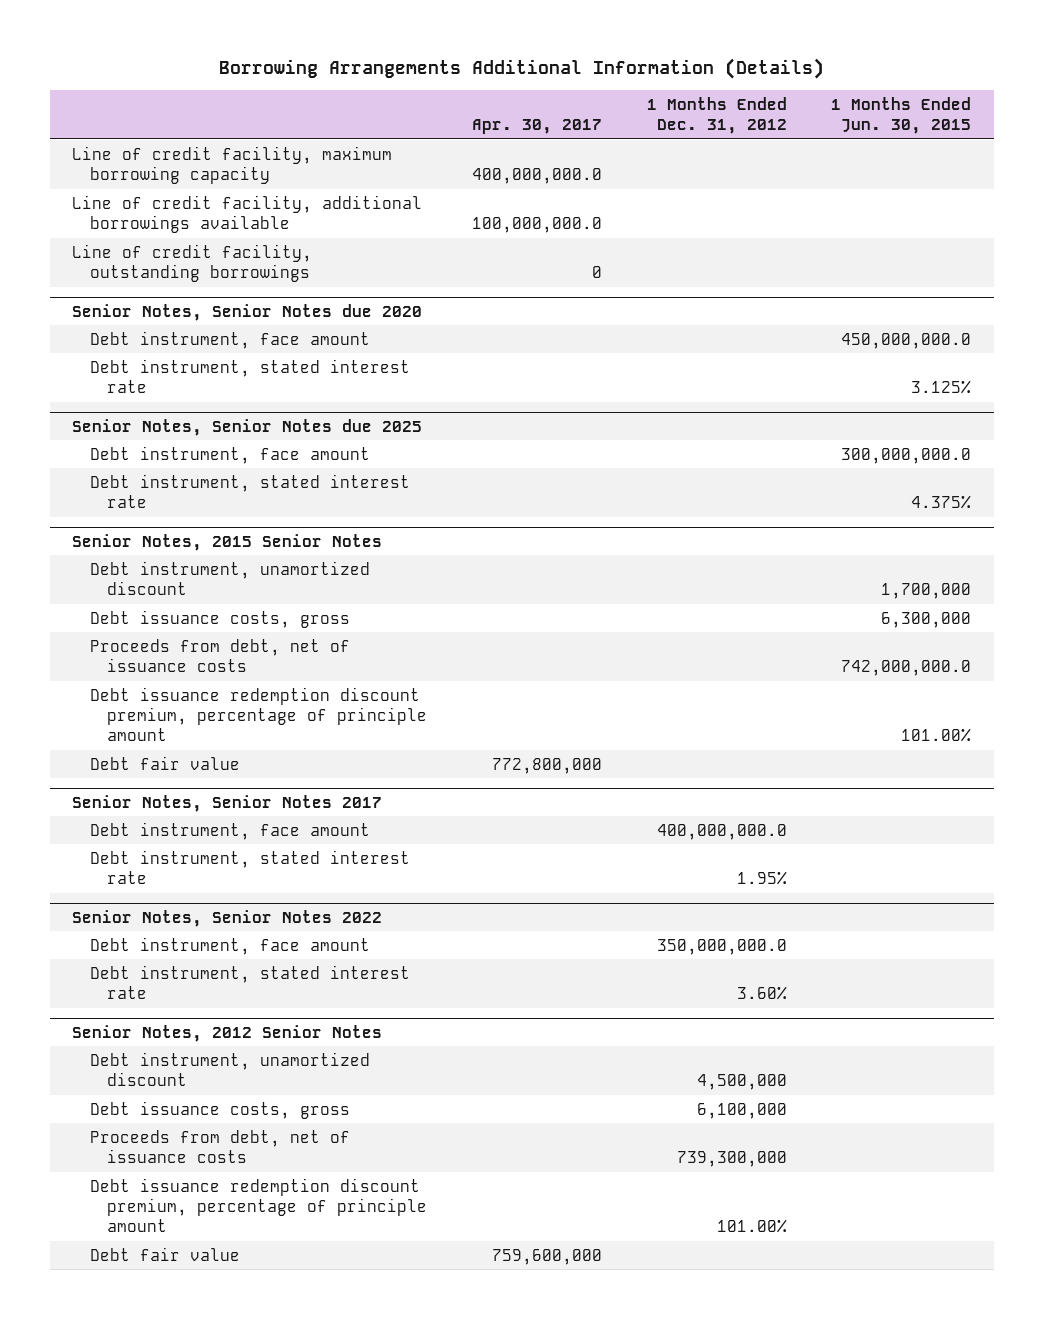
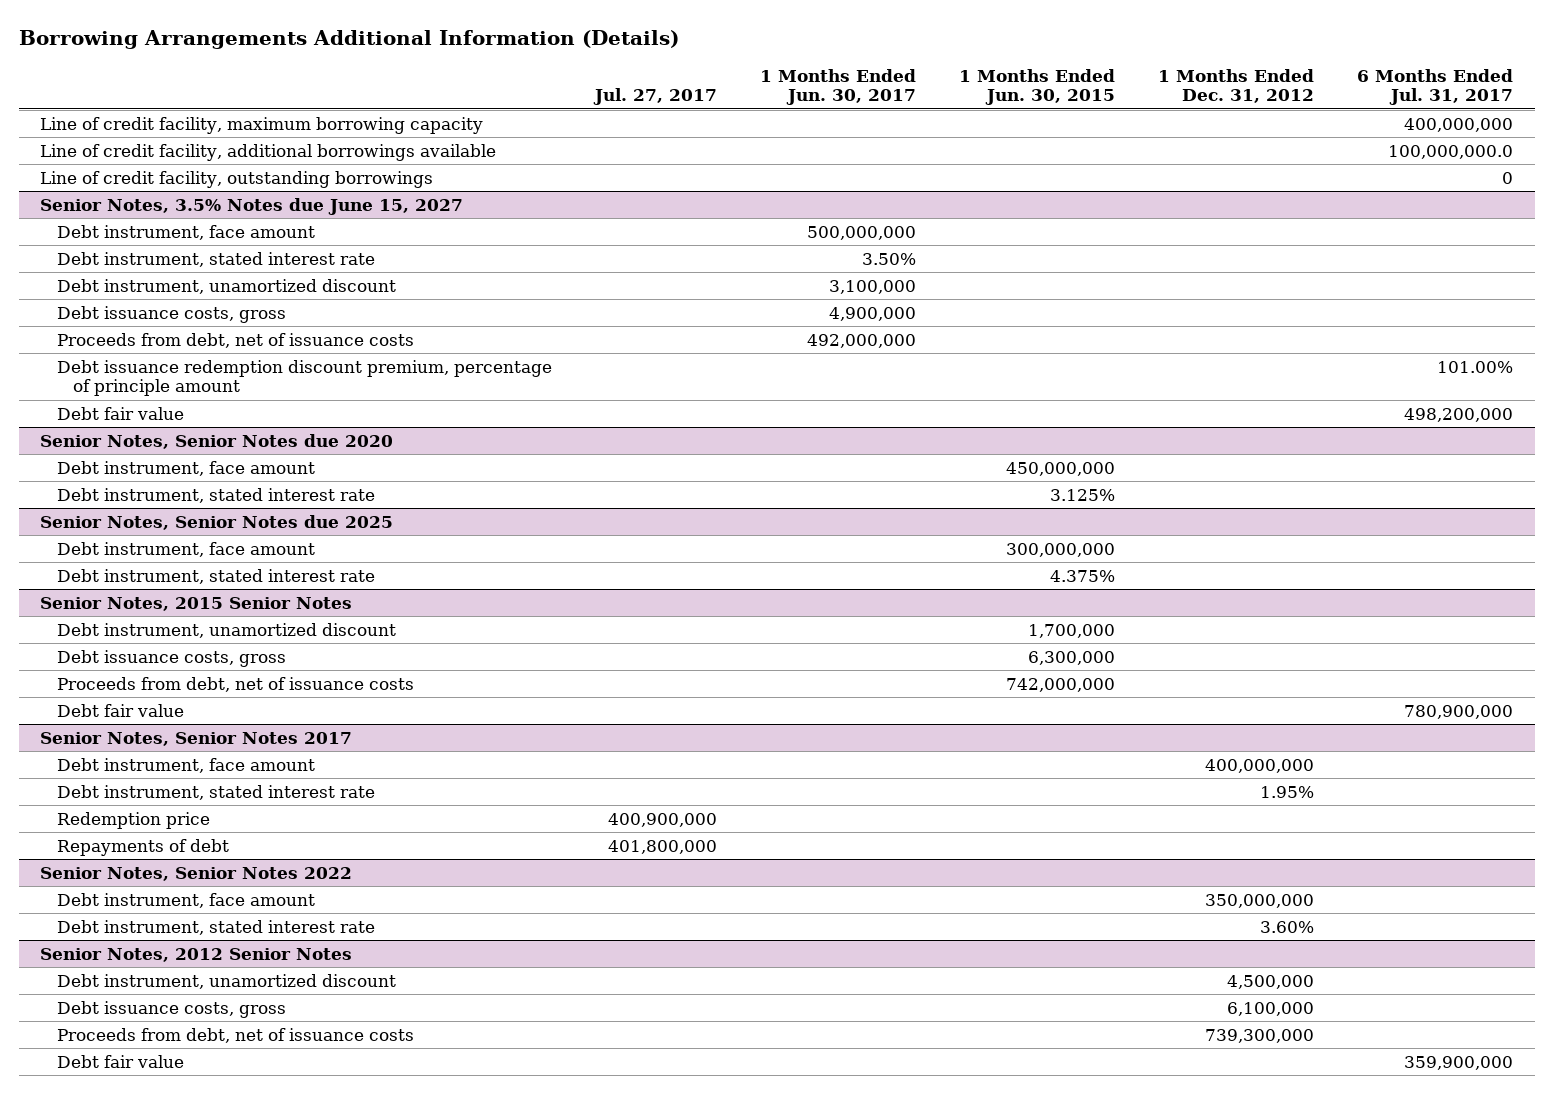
[472,119,603,135] Apr. 30, 2017 -> none
none -> [592,88,717,106] Jul. 27, 2017
none -> [759,68,916,106] 1 Months Ended Jun. 30, 2017
none -> [1357,68,1514,106] 6 Months Ended Jul. 31, 2017
none -> [40,197,464,215] Senior Notes, 3.5% Notes due June 15, 2027
none -> [56,224,315,240] Debt instrument, face amount
none -> [56,251,375,267] Debt instrument, stated interest rate
none -> [56,278,396,294] Debt instrument, unamortized discount
none -> [56,305,286,323] Debt issuance costs, gross
none -> [56,332,414,348] Proceeds from debt, net of issuance costs
none -> [56,359,552,397] Debt issuance redemption discount premium, percentage of principle amount
none -> [56,406,184,420] Debt fair value
[841,332,972,349] 450,000,000.0 -> [1006,461,1116,476] 450,000,000
[841,447,972,464] 300,000,000.0 -> [1006,542,1116,557] 300,000,000
[89,686,428,742] Debt issuance redemption discount premium, percentage of principle amount -> none
[841,659,972,676] 742,000,000.0 -> [1006,677,1116,692] 742,000,000
[656,823,787,840] 400,000,000.0 -> [1205,758,1315,773] 400,000,000
none -> [56,811,210,829] Redemption price
none -> [56,838,229,856] Repayments of debt
[656,938,787,955] 350,000,000.0 -> [1205,893,1315,908] 350,000,000
[89,1177,428,1233] Debt issuance redemption discount premium, percentage of principle amount -> none

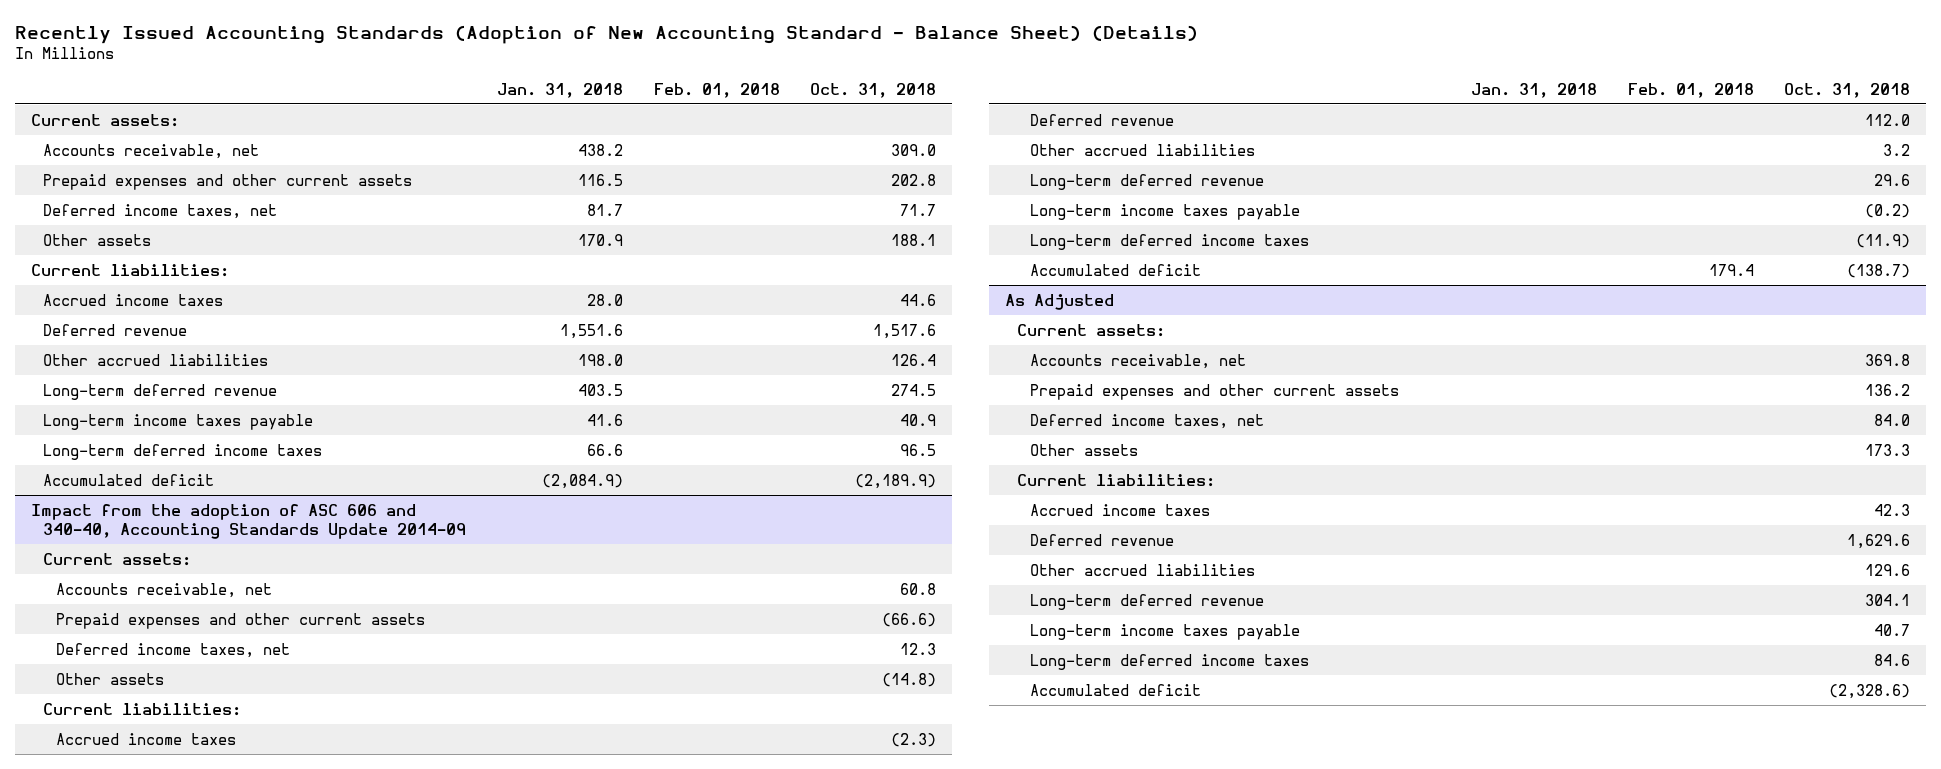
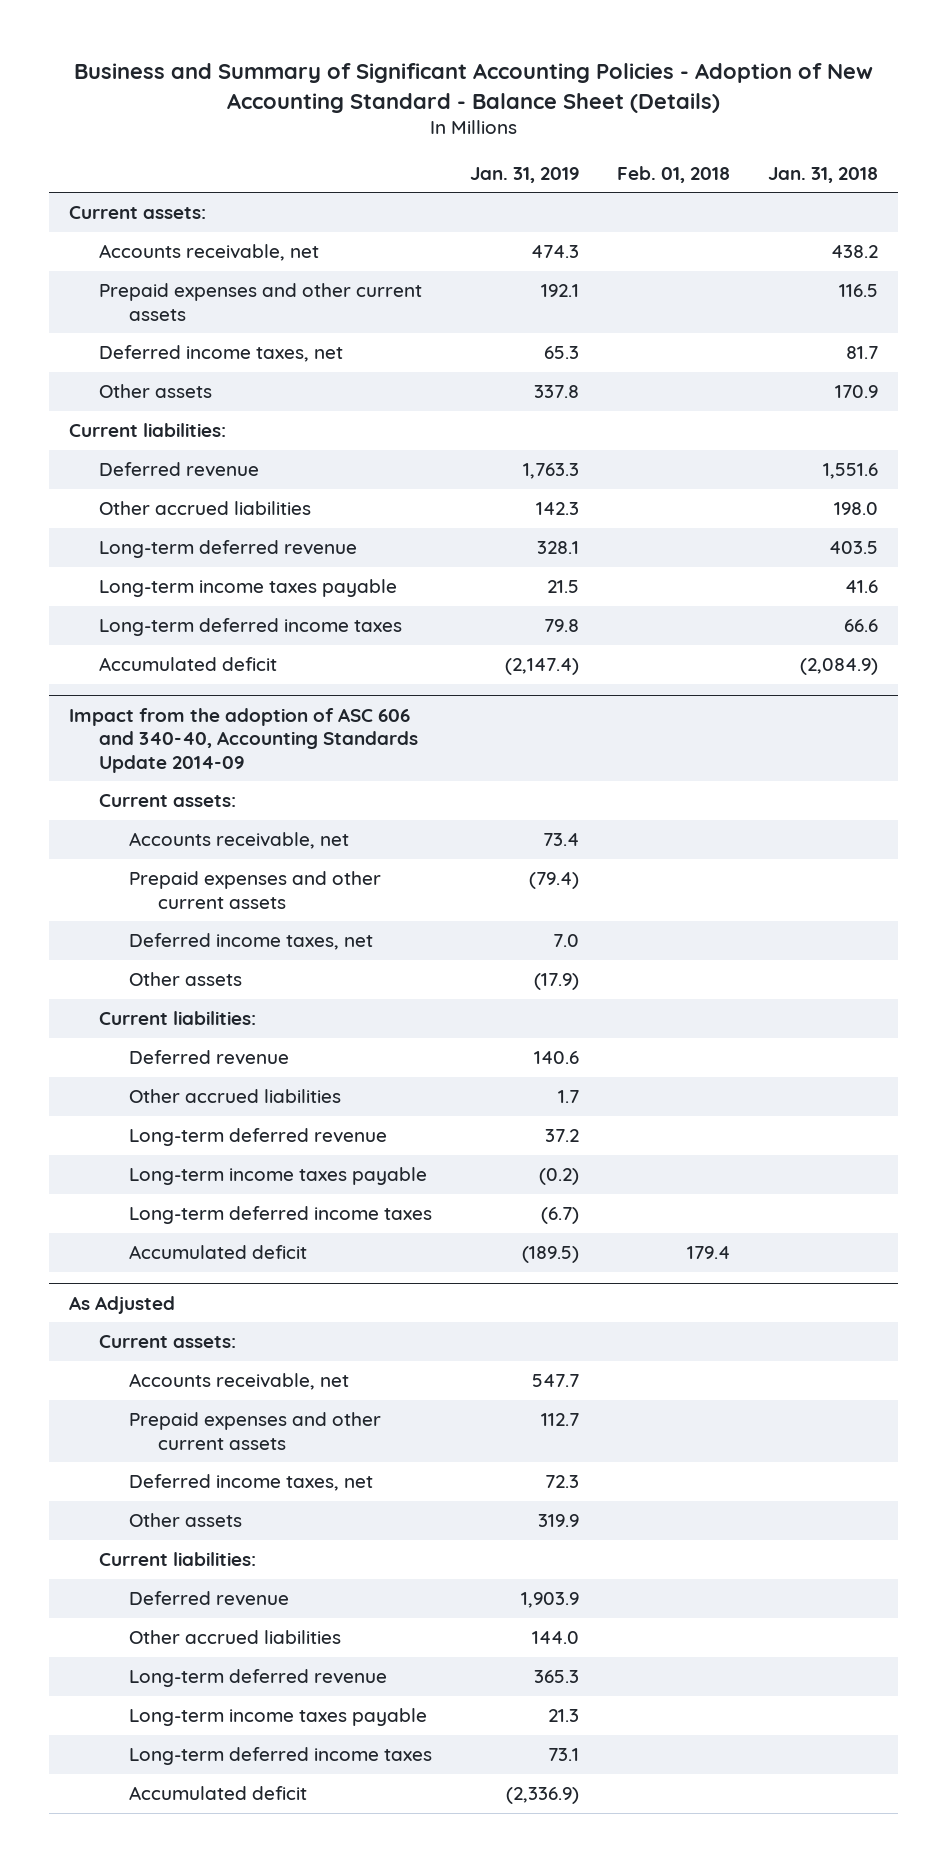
[15,24,1199,44] Recently Issued Accounting Standards (Adoption of New Accounting Standard - Balance Sheet) (Details) -> [73,63,873,113] Business and Summary of Significant Accounting Policies - Adoption of New Accounting Standard - Balance Sheet (Details)
[810,82,937,98] Oct. 31, 2018 -> none
none -> [469,166,579,183] Jan. 31, 2019
[43,293,224,306] Accrued income taxes -> none
[56,732,237,745] Accrued income taxes -> none
[1030,503,1211,516] Accrued income taxes -> none

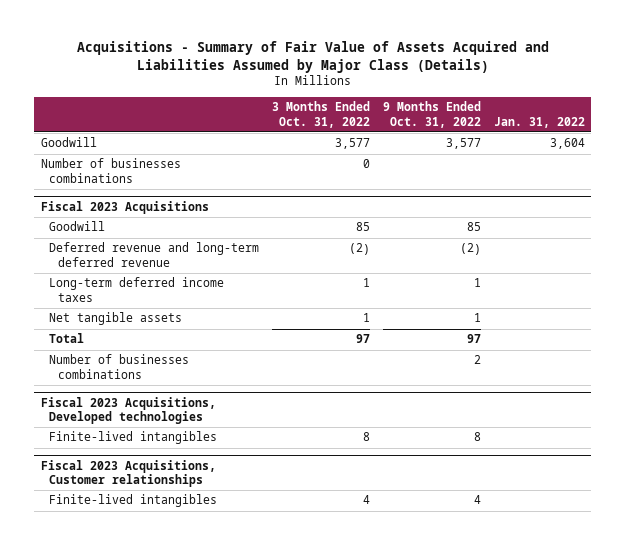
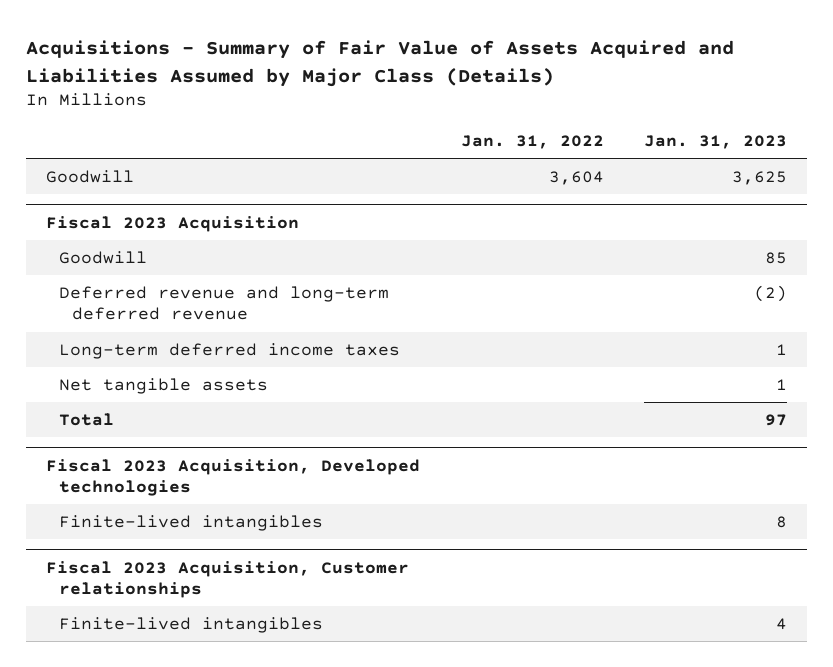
[272,101,371,128] 3 Months Ended Oct. 31, 2022 -> none
[383,101,482,128] 9 Months Ended Oct. 31, 2022 -> none
none -> [643,135,787,150] Jan. 31, 2023
[40,158,181,183] Number of businesses combinations -> none
[40,200,209,214] Fiscal 2023 Acquisitions -> [46,215,300,232] Fiscal 2023 Acquisition
[49,354,190,379] Number of businesses combinations -> none
[40,396,216,424] Fiscal 2023 Acquisitions, Developed technologies -> [46,458,421,496] Fiscal 2023 Acquisition, Developed technologies
[40,459,216,487] Fiscal 2023 Acquisitions, Customer relationships -> [46,560,410,598] Fiscal 2023 Acquisition, Customer relationships

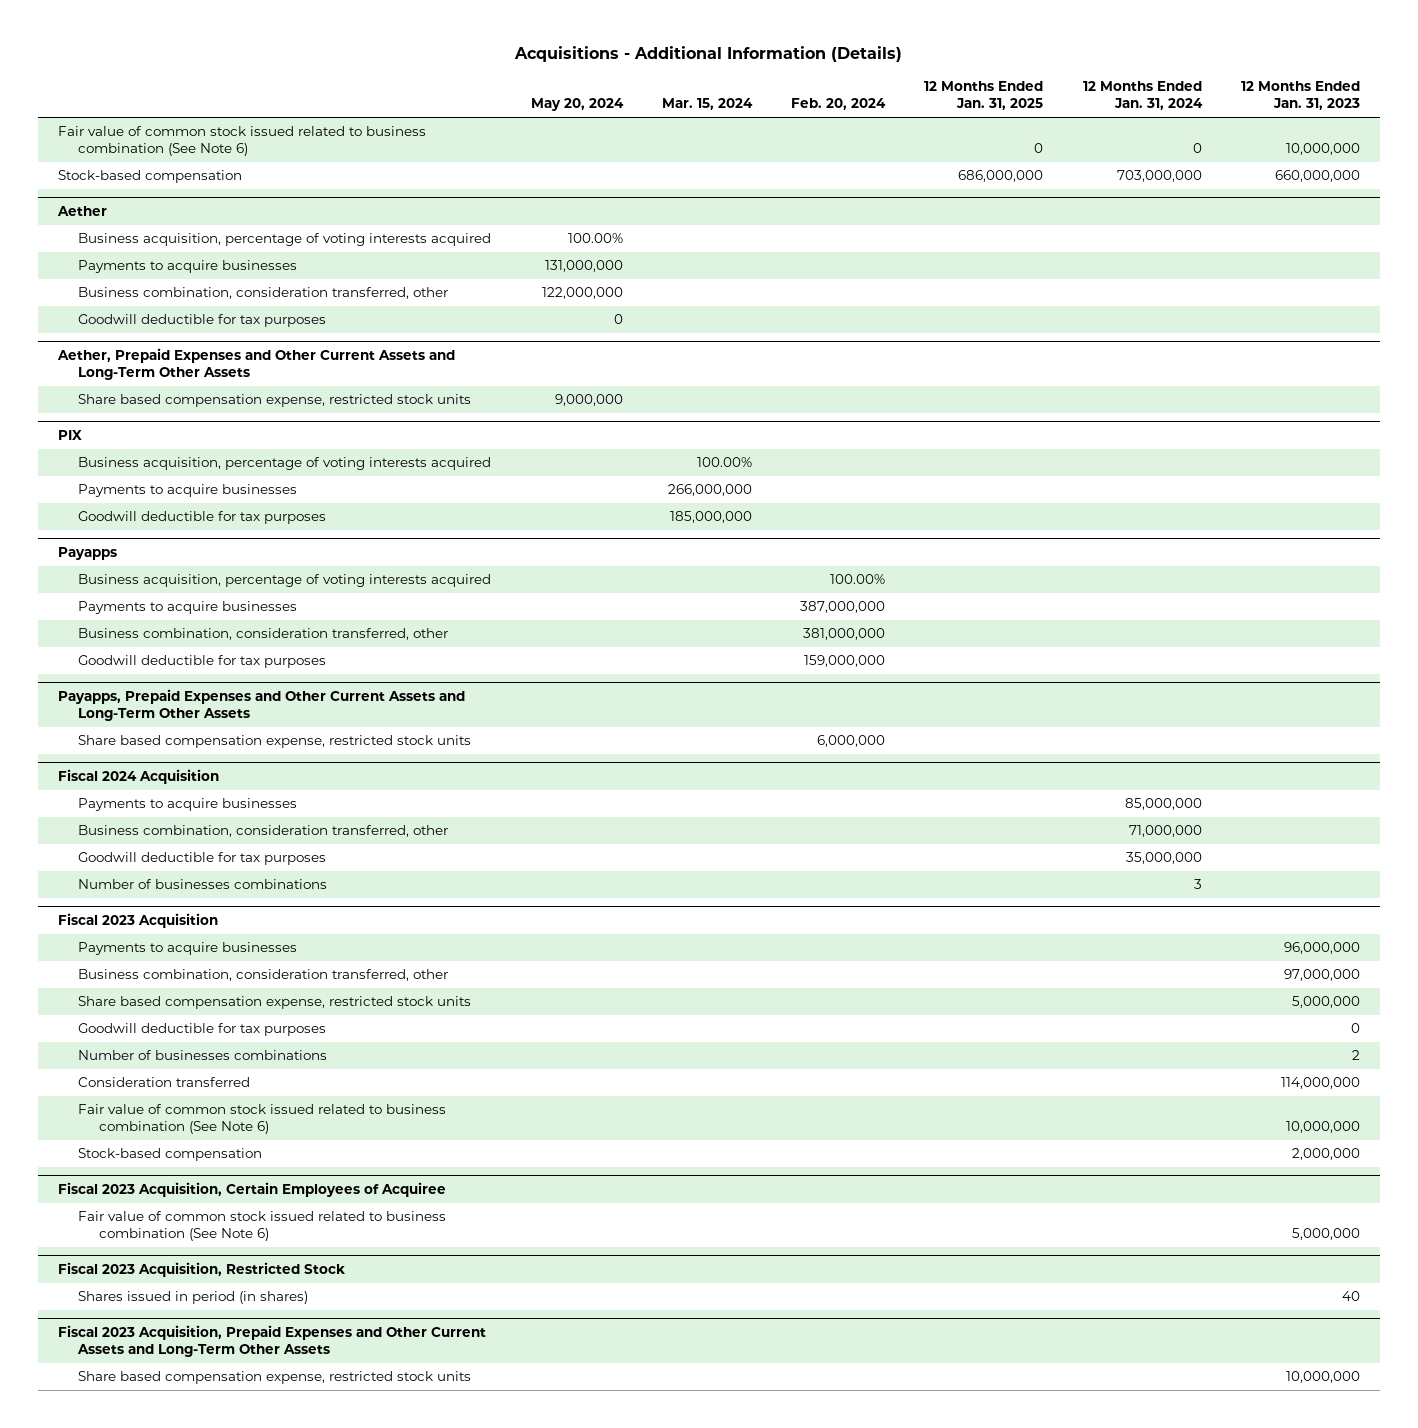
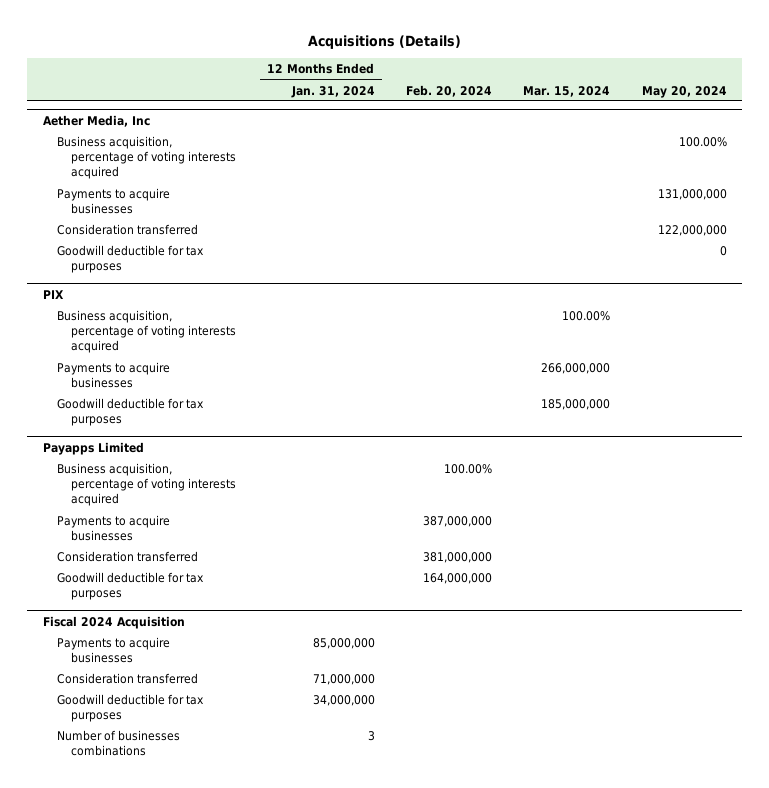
[513,46,902,63] Acquisitions - Additional Information (Details) -> [307,34,461,49] Acquisitions (Details)
[924,81,1044,111] 12 Months Ended Jan. 31, 2025 -> none
[1240,81,1360,111] 12 Months Ended Jan. 31, 2023 -> none
[57,126,426,157] Fair value of common stock issued related to business combination (See Note 6) -> none
[57,170,242,184] Stock-based compensation -> none
[56,205,107,216] Aether -> [42,114,150,127] Aether Media, Inc
[78,287,449,300] Business combination, consideration transferred, other -> [56,224,198,236] Consideration transferred
[56,347,455,380] Aether, Prepaid Expenses and Other Current Assets and Long-Term Other Assets -> none
[78,394,472,408] Share based compensation expense, restricted stock units -> none
[57,546,117,560] Payapps -> [42,441,144,455] Payapps Limited
[57,688,465,721] Payapps, Prepaid Expenses and Other Current Assets and Long-Term Other Assets -> none
[78,735,472,749] Share based compensation expense, restricted stock units -> none
[78,628,449,641] Business combination, consideration transferred, other -> [56,551,198,563] Consideration transferred
[804,655,886,668] 159,000,000 -> [422,573,492,585] 164,000,000
[78,825,449,838] Business combination, consideration transferred, other -> none
none -> [56,673,198,685] Consideration transferred
[1125,852,1202,865] 35,000,000 -> [312,695,375,707] 34,000,000
[57,912,218,928] Fiscal 2023 Acquisition -> none
[78,942,298,956] Payments to acquire businesses -> none
[78,969,449,982] Business combination, consideration transferred, other -> none
[78,996,472,1010] Share based compensation expense, restricted stock units -> none
[78,1023,327,1037] Goodwill deductible for tax purposes -> none
[78,1050,328,1061] Number of businesses combinations -> none
[78,1077,251,1088] Consideration transferred -> none
[78,1104,447,1135] Fair value of common stock issued related to business combination (See Note 6) -> none
[78,1148,263,1162] Stock-based compensation -> none
[57,1181,446,1197] Fiscal 2023 Acquisition, Certain Employees of Acquiree -> none
[78,1211,447,1242] Fair value of common stock issued related to business combination (See Note 6) -> none
[57,1261,345,1277] Fiscal 2023 Acquisition, Restricted Stock -> none
[78,1291,309,1305] Shares issued in period (in shares) -> none
[57,1324,486,1357] Fiscal 2023 Acquisition, Prepaid Expenses and Other Current Assets and Long-Term Other Assets -> none
[78,1371,472,1385] Share based compensation expense, restricted stock units -> none

